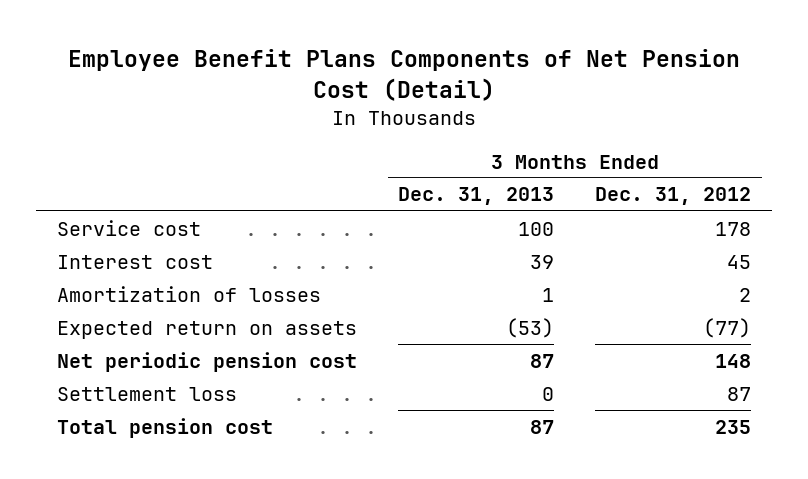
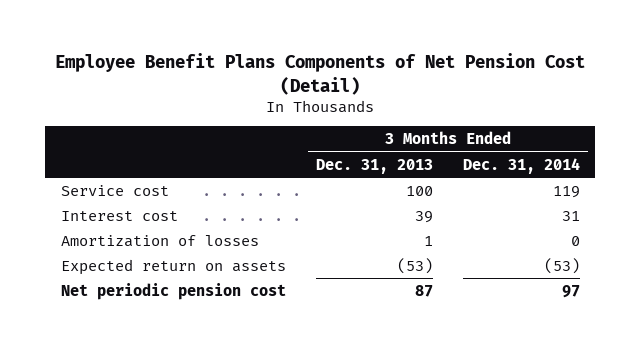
[595,187,752,206] Dec. 31, 2012 -> none
none -> [463,157,581,174] Dec. 31, 2014
[56,386,237,401] Settlement loss -> none
[56,417,273,438] Total pension cost -> none

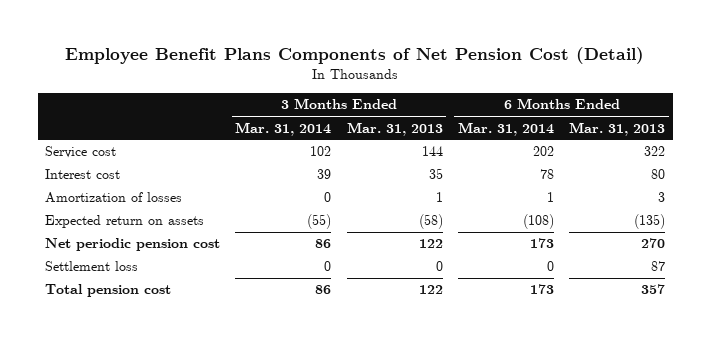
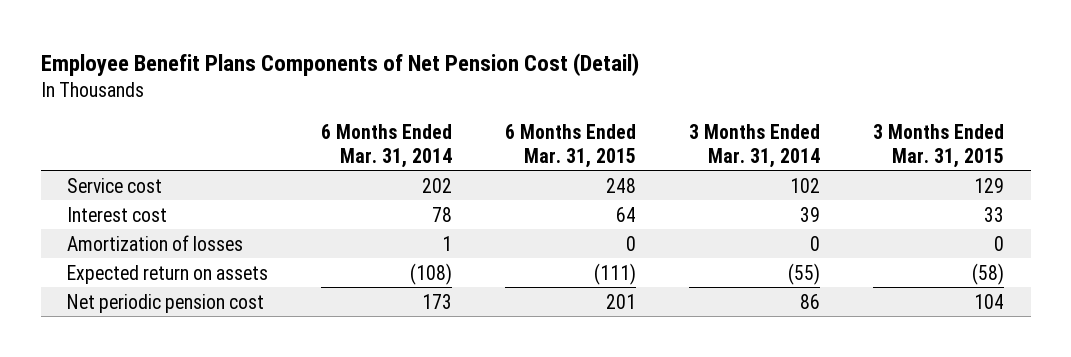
[346,121,443,136] Mar. 31, 2013 -> none
[569,121,666,136] Mar. 31, 2013 -> none
none -> [505,123,637,168] 6 Months Ended Mar. 31, 2015
none -> [873,123,1005,168] 3 Months Ended Mar. 31, 2015
[45,261,139,272] Settlement loss -> none
[45,284,172,298] Total pension cost -> none

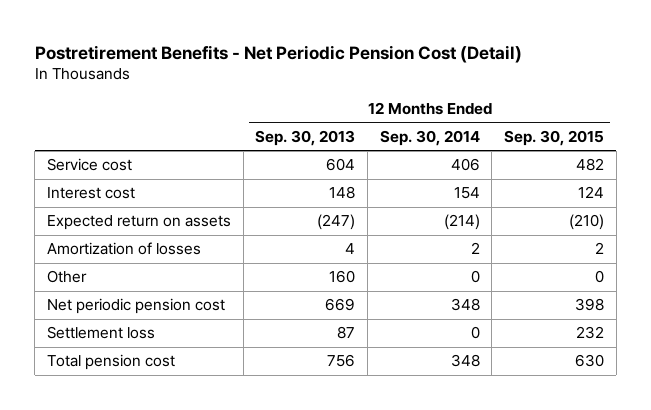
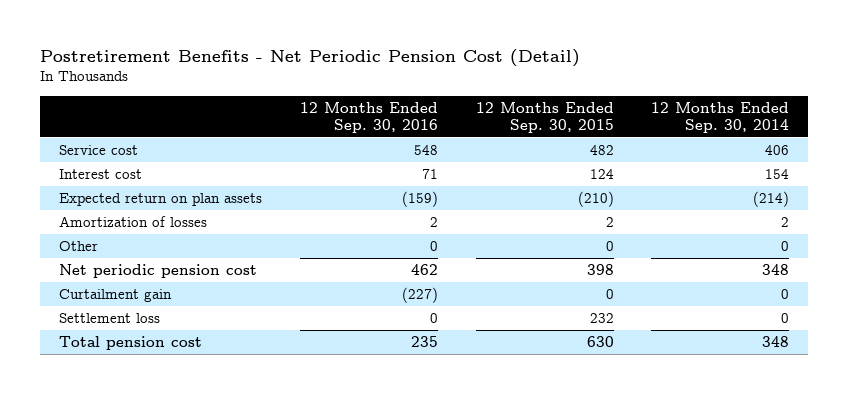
[255,129,356,146] Sep. 30, 2013 -> none
none -> [299,101,438,133] 12 Months Ended Sep. 30, 2016
[46,215,231,231] Expected return on assets -> [58,192,262,206] Expected return on plan assets
none -> [58,288,172,302] Curtailment gain

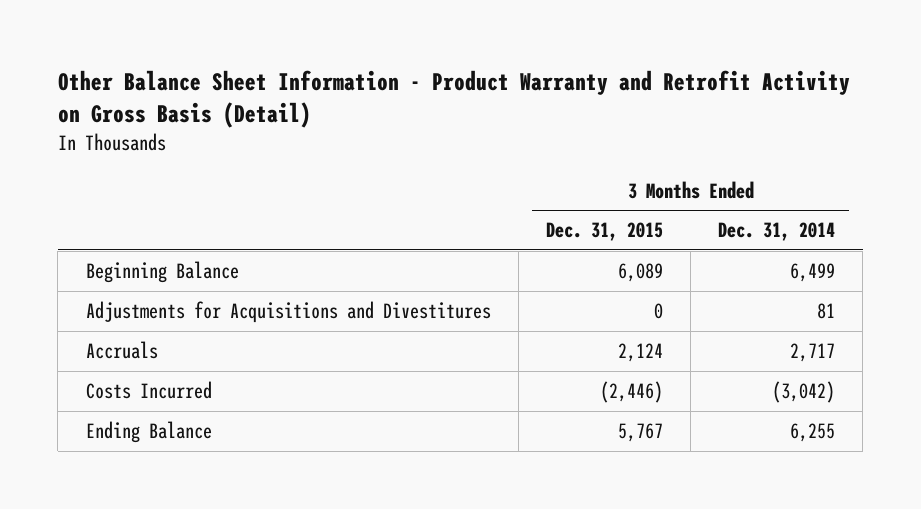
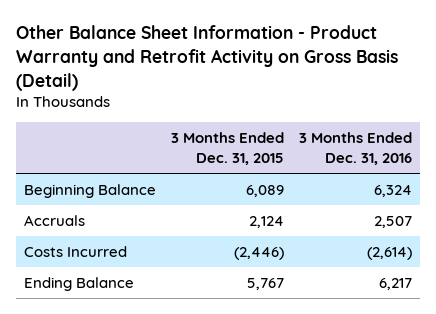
[718,222,836,242] Dec. 31, 2014 -> none
none -> [299,132,413,165] 3 Months Ended Dec. 31, 2016
[85,301,491,324] Adjustments for Acquisitions and Divestitures -> none

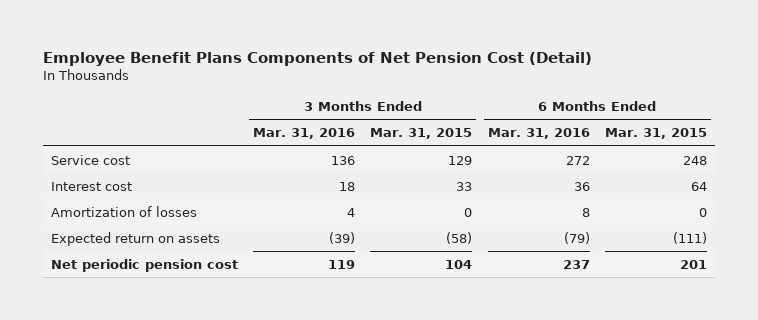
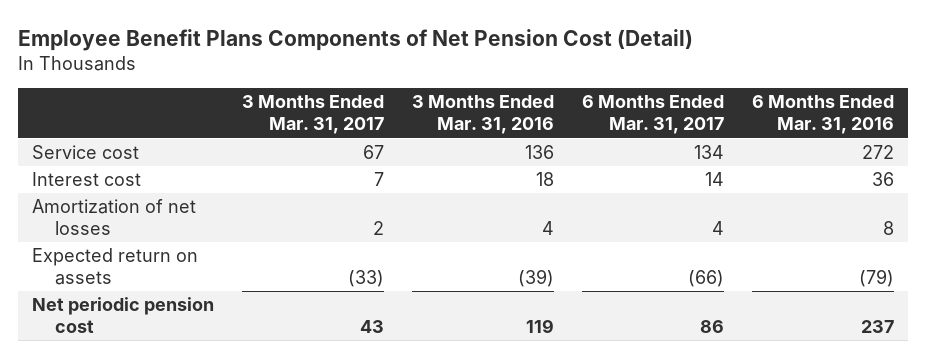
[370,128,473,140] Mar. 31, 2015 -> none
[605,128,708,140] Mar. 31, 2015 -> none
none -> [241,95,384,135] 3 Months Ended Mar. 31, 2017
none -> [581,95,724,135] 6 Months Ended Mar. 31, 2017
[50,205,197,217] Amortization of losses -> [31,199,196,236] Amortization of net losses

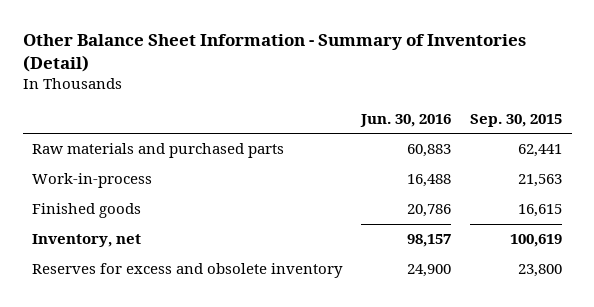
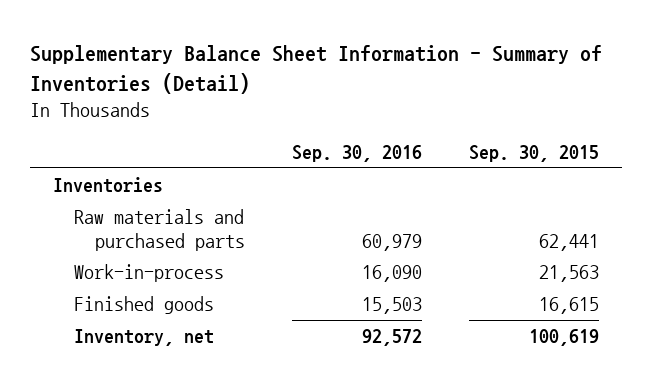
[22,33,526,72] Other Balance Sheet Information - Summary of Inventories (Detail) -> [30,45,603,95] Supplementary Balance Sheet Information - Summary of Inventories (Detail)
[360,113,452,127] Jun. 30, 2016 -> none
none -> [291,144,422,162] Sep. 30, 2016
none -> [53,177,164,194] Inventories
[32,263,344,279] Reserves for excess and obsolete inventory -> none

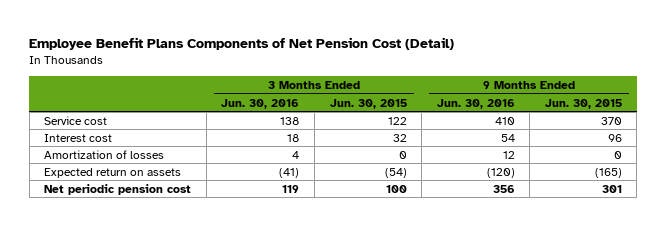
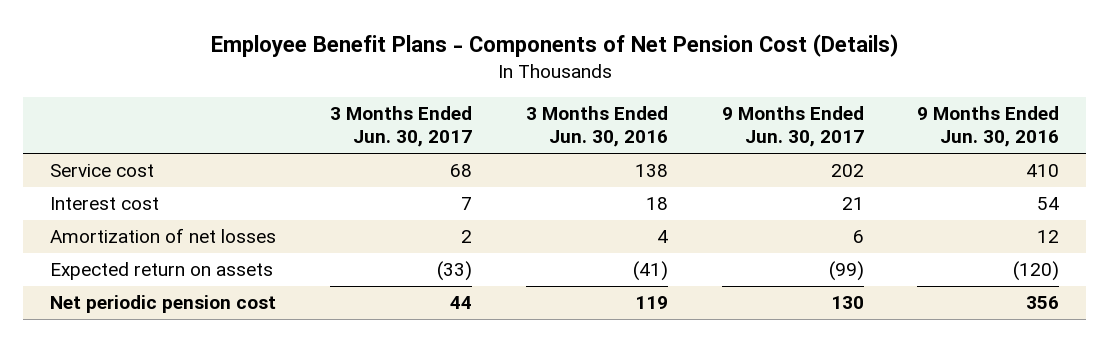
[29,36,455,50] Employee Benefit Plans Components of Net Pension Cost (Detail) -> [210,34,899,58] Employee Benefit Plans - Components of Net Pension Cost (Details)
[329,98,407,109] Jun. 30, 2015 -> none
[544,98,622,109] Jun. 30, 2015 -> none
none -> [329,106,472,148] 3 Months Ended Jun. 30, 2017
none -> [721,106,864,148] 9 Months Ended Jun. 30, 2017
[44,149,165,159] Amortization of losses -> [49,228,276,244] Amortization of net losses

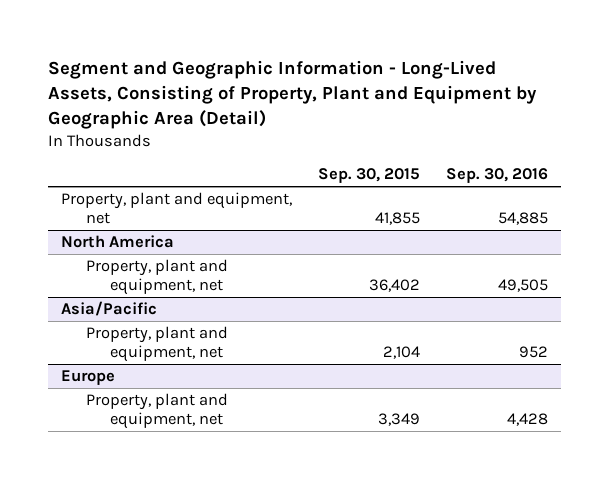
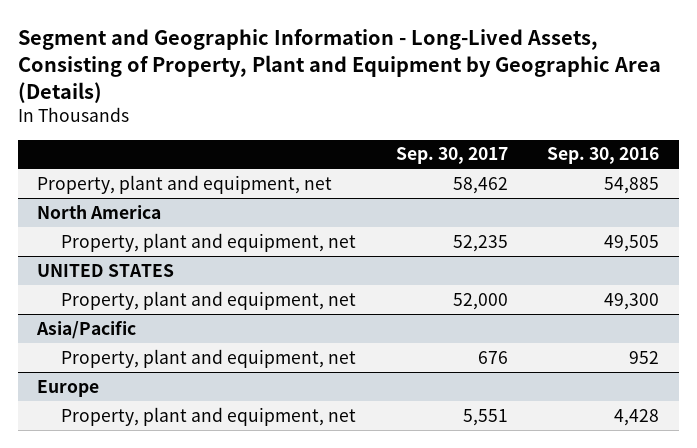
[48,59,538,130] Segment and Geographic Information - Long-Lived Assets, Consisting of Property, Plant and Equipment by Geographic Area (Detail) -> [17,28,661,103] Segment and Geographic Information - Long-Lived Assets, Consisting of Property, Plant and Equipment by Geographic Area (Details)
[318,168,421,184] Sep. 30, 2015 -> none
none -> [395,147,508,165] Sep. 30, 2017
none -> [37,263,175,277] UNITED STATES
none -> [61,290,357,310] Property, plant and equipment, net

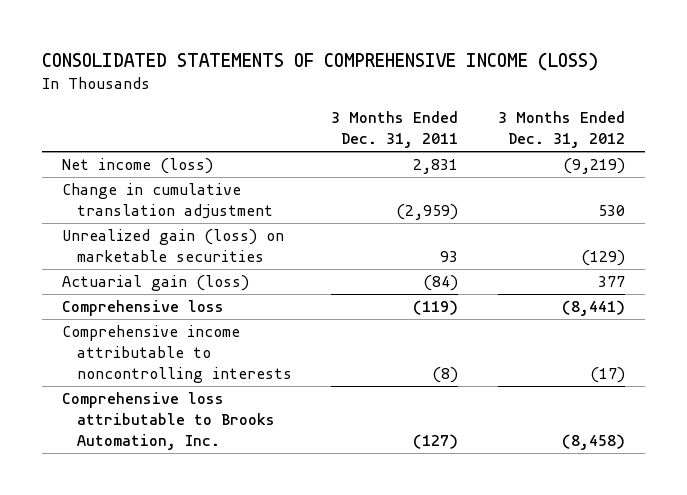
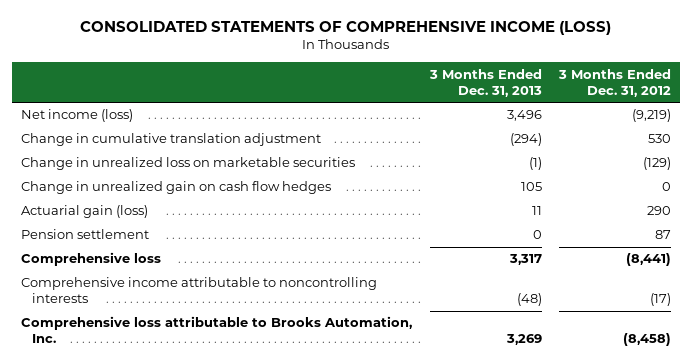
[331,111,459,149] 3 Months Ended Dec. 31, 2011 -> none
none -> [428,68,542,97] 3 Months Ended Dec. 31, 2013
[62,229,285,262] Unrealized gain (loss) on marketable securities -> [20,157,355,171] Change in unrealized loss on marketable securities
none -> [20,181,331,195] Change in unrealized gain on cash flow hedges
[597,276,625,288] 377 -> [647,206,672,216] 290
none -> [20,229,149,240] Pension settlement

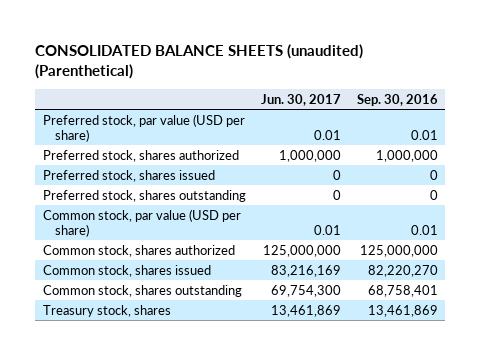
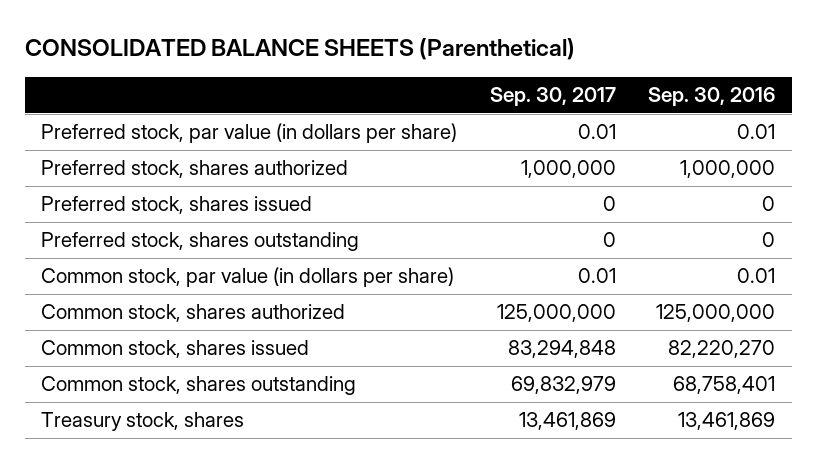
[35,43,364,79] CONSOLIDATED BALANCE SHEETS (unaudited) (Parenthetical) -> [24,38,575,61] CONSOLIDATED BALANCE SHEETS (Parenthetical)
[261,93,342,106] Jun. 30, 2017 -> none
none -> [489,87,616,107] Sep. 30, 2017
[42,113,245,142] Preferred stock, par value (USD per share) -> [41,123,458,144] Preferred stock, par value (in dollars per share)
[42,208,241,237] Common stock, par value (USD per share) -> [41,267,455,288] Common stock, par value (in dollars per share)

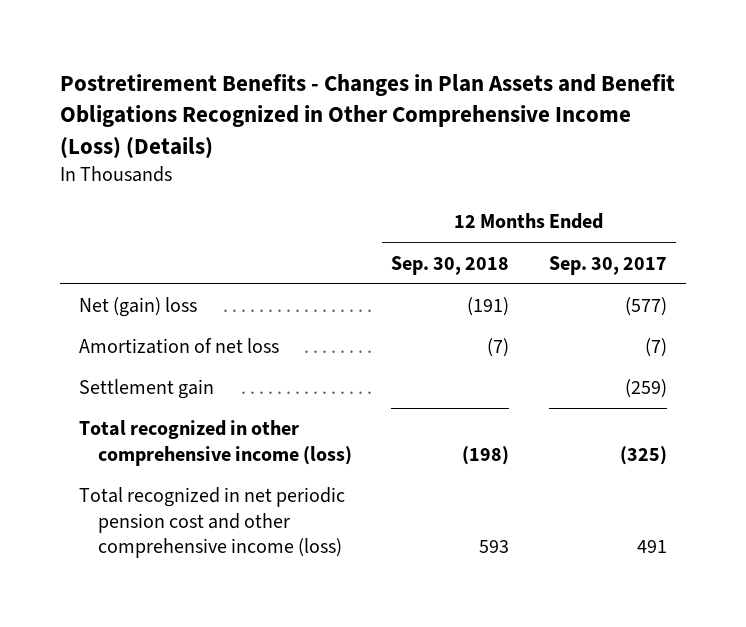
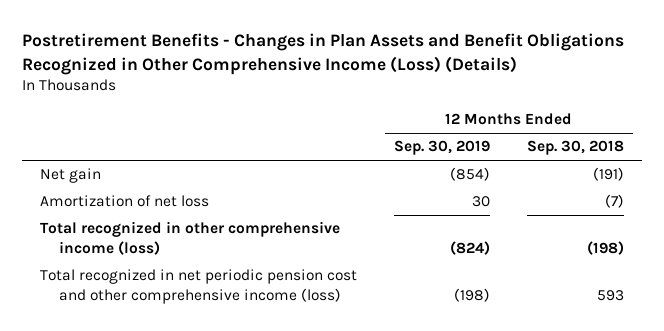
[548,255,667,275] Sep. 30, 2017 -> none
none -> [393,140,490,156] Sep. 30, 2019
[79,297,198,318] Net (gain) loss -> [40,168,102,184] Net gain
[79,379,215,400] Settlement gain -> none

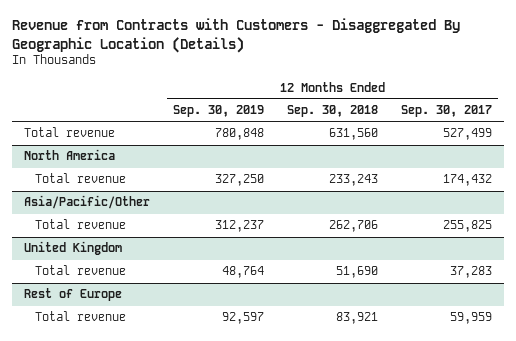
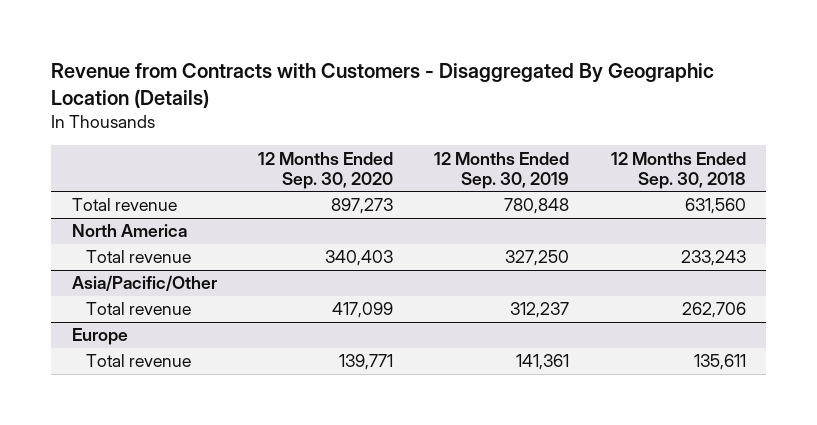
[401,105,493,118] Sep. 30, 2017 -> none
none -> [258,151,394,189] 12 Months Ended Sep. 30, 2020
[23,241,122,256] United Kingdom -> none
[23,288,122,302] Rest of Europe -> none
[35,311,127,322] Total revenue -> none
none -> [71,328,128,346] Europe
[221,266,264,279] 48,764 -> [516,354,570,371] 141,361
[336,266,379,279] 51,690 -> [693,354,746,371] 135,611

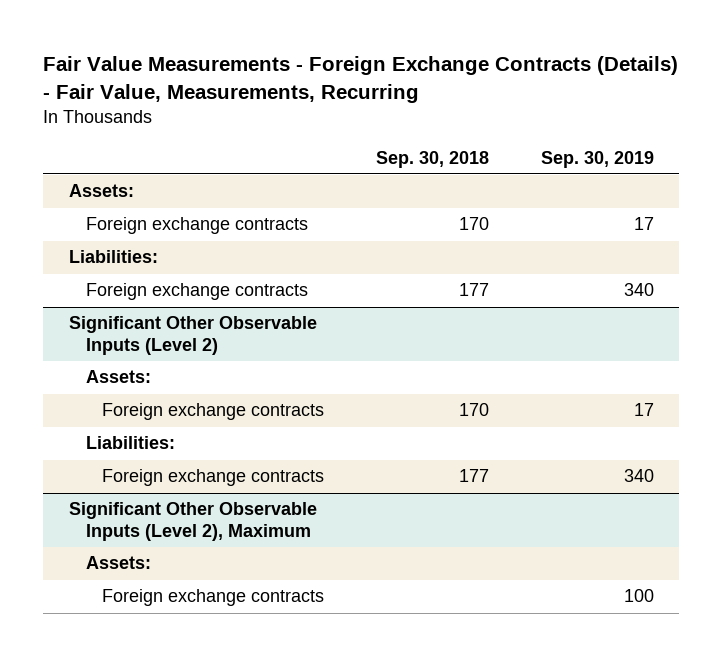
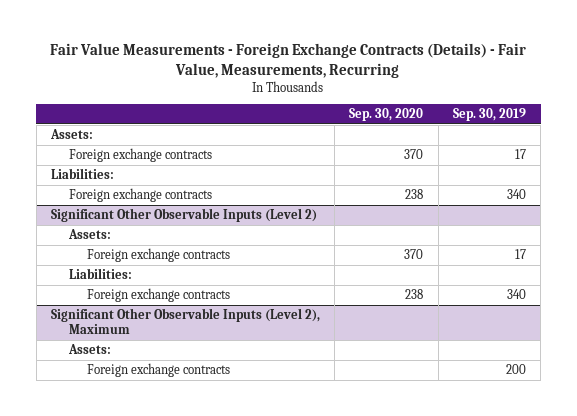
[376,150,490,168] Sep. 30, 2018 -> none
none -> [349,108,424,122] Sep. 30, 2020
[623,589,654,603] 100 -> [505,364,526,375] 200

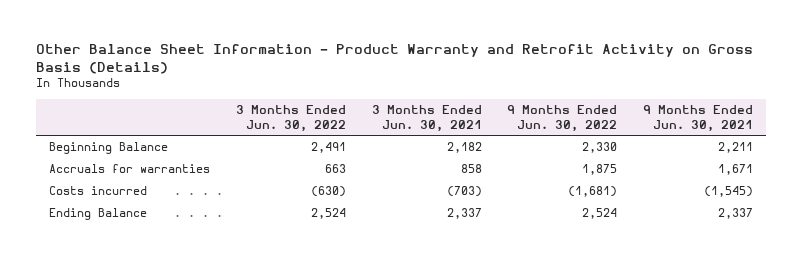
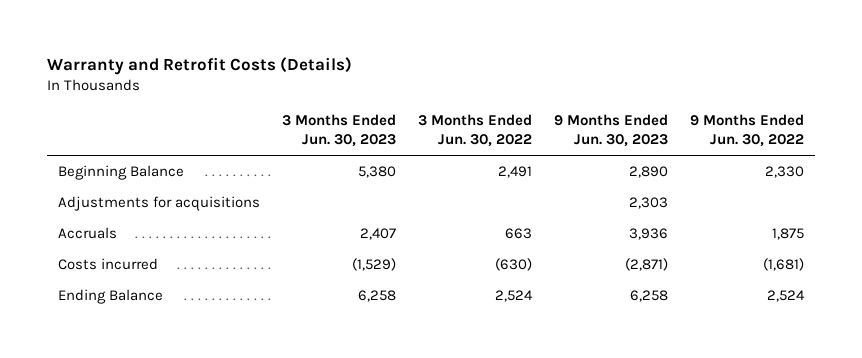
[35,43,753,74] Other Balance Sheet Information - Product Warranty and Retrofit Activity on Gross Basis (Details) -> [46,56,352,75] Warranty and Retrofit Costs (Details)
[371,104,482,132] 3 Months Ended Jun. 30, 2021 -> none
[643,104,754,132] 9 Months Ended Jun. 30, 2021 -> none
none -> [281,114,396,148] 3 Months Ended Jun. 30, 2023
none -> [553,114,668,148] 9 Months Ended Jun. 30, 2023
none -> [57,196,260,212] Adjustments for acquisitions
[48,164,210,174] Accruals for warranties -> [57,227,117,240] Accruals

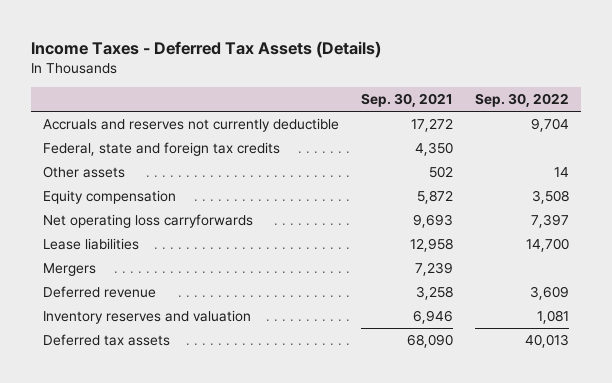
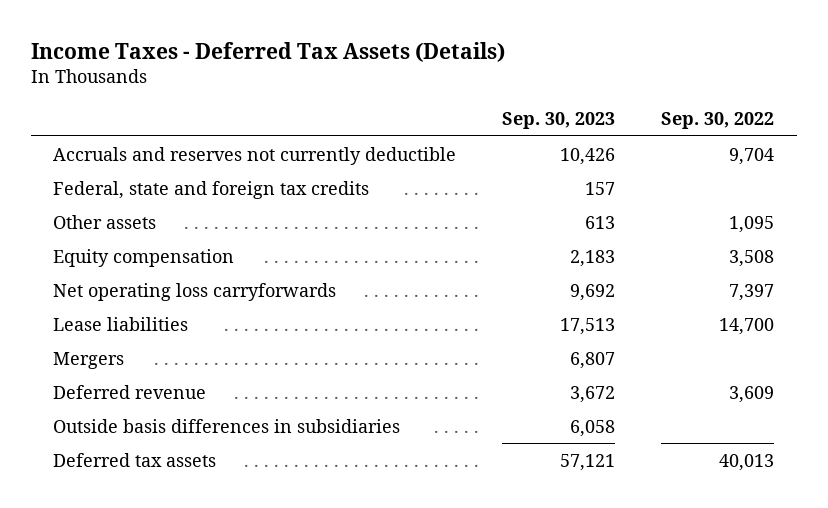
[360,93,453,108] Sep. 30, 2021 -> none
none -> [502,112,616,130] Sep. 30, 2023
[554,167,570,178] 14 -> [729,215,775,233] 1,095
[42,310,251,325] Inventory reserves and valuation -> none
none -> [53,418,401,433] Outside basis differences in subsidiaries

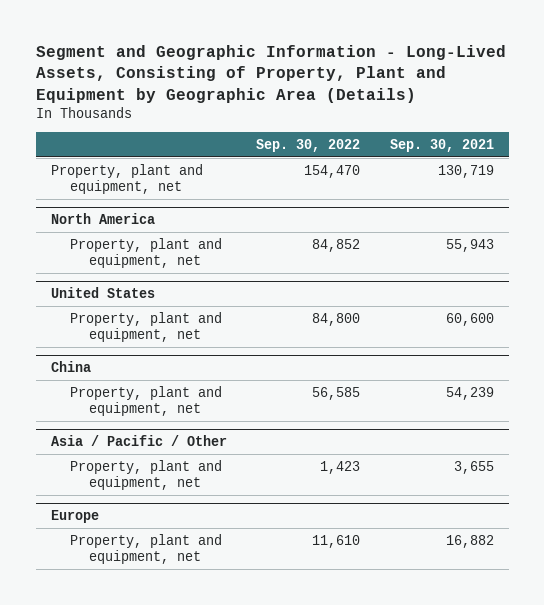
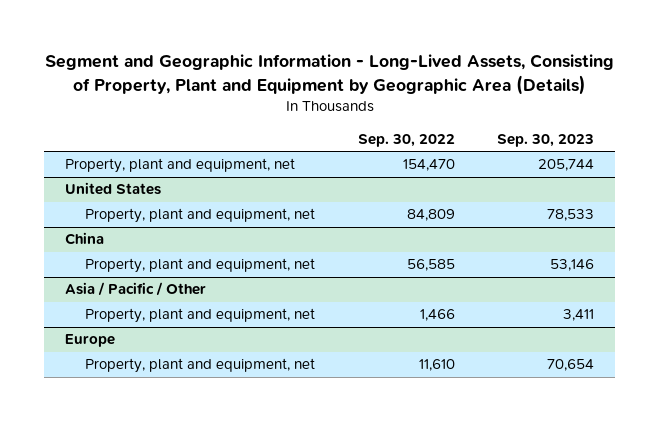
[389,138,494,152] Sep. 30, 2021 -> none
none -> [497,133,595,147] Sep. 30, 2023
[50,213,155,225] North America -> none
[69,237,222,269] Property, plant and equipment, net -> none
[312,312,361,326] 84,800 -> [406,209,455,222] 84,809
[320,460,361,474] 1,423 -> [419,309,455,322] 1,466

